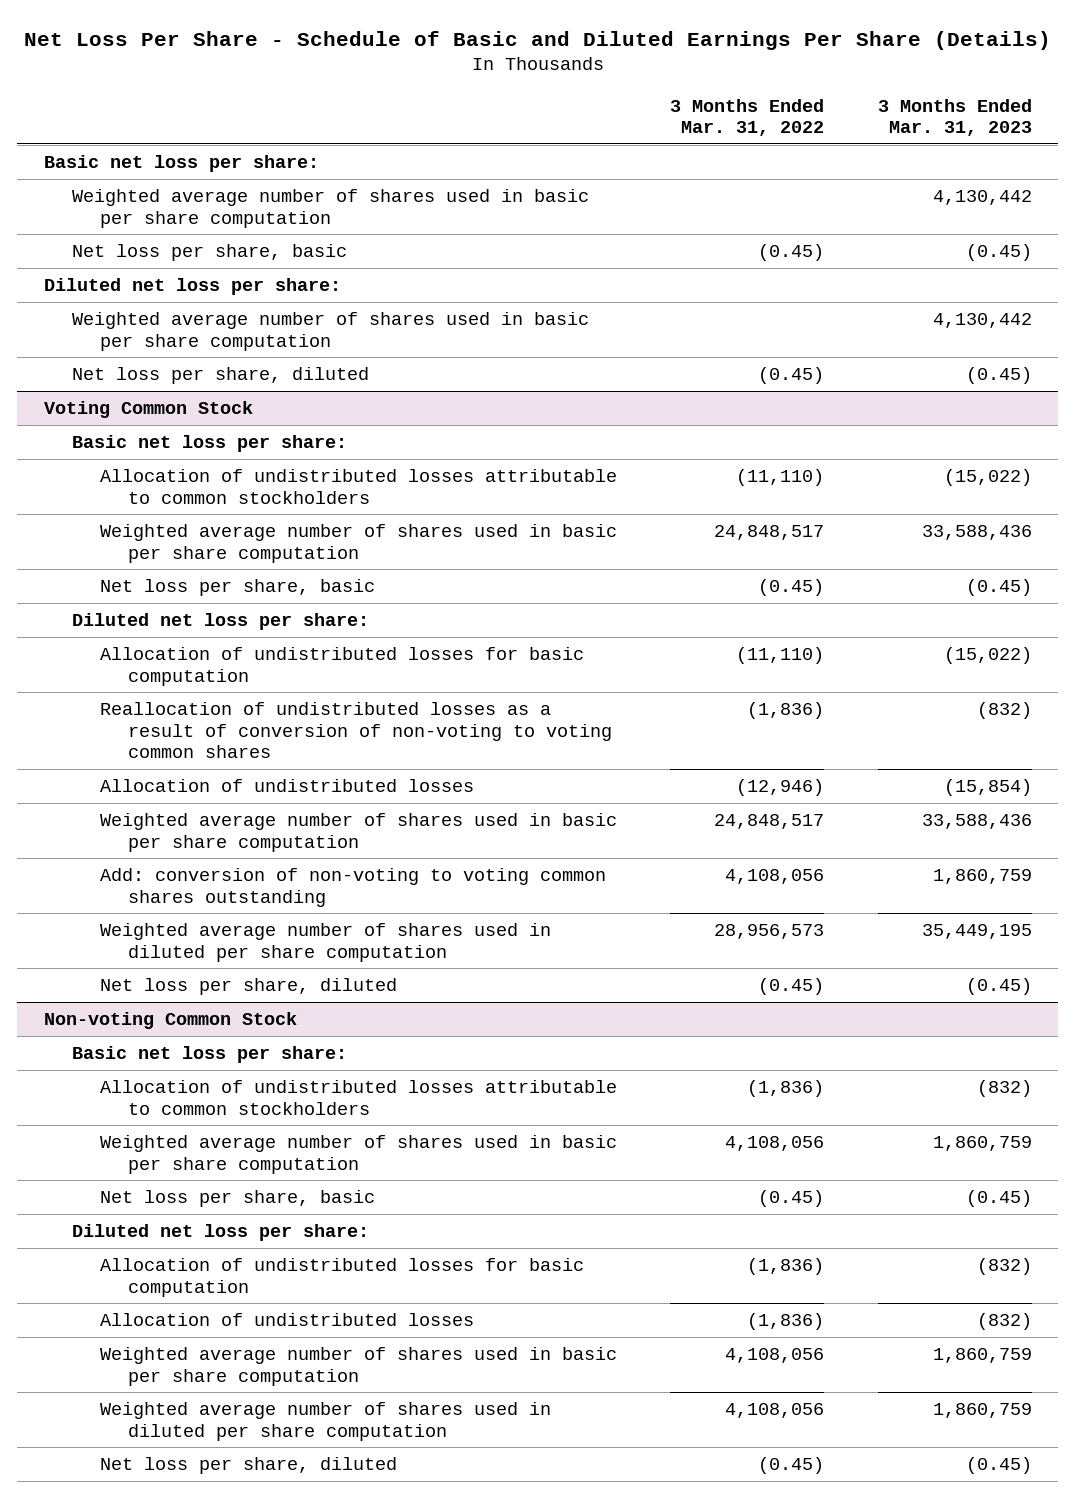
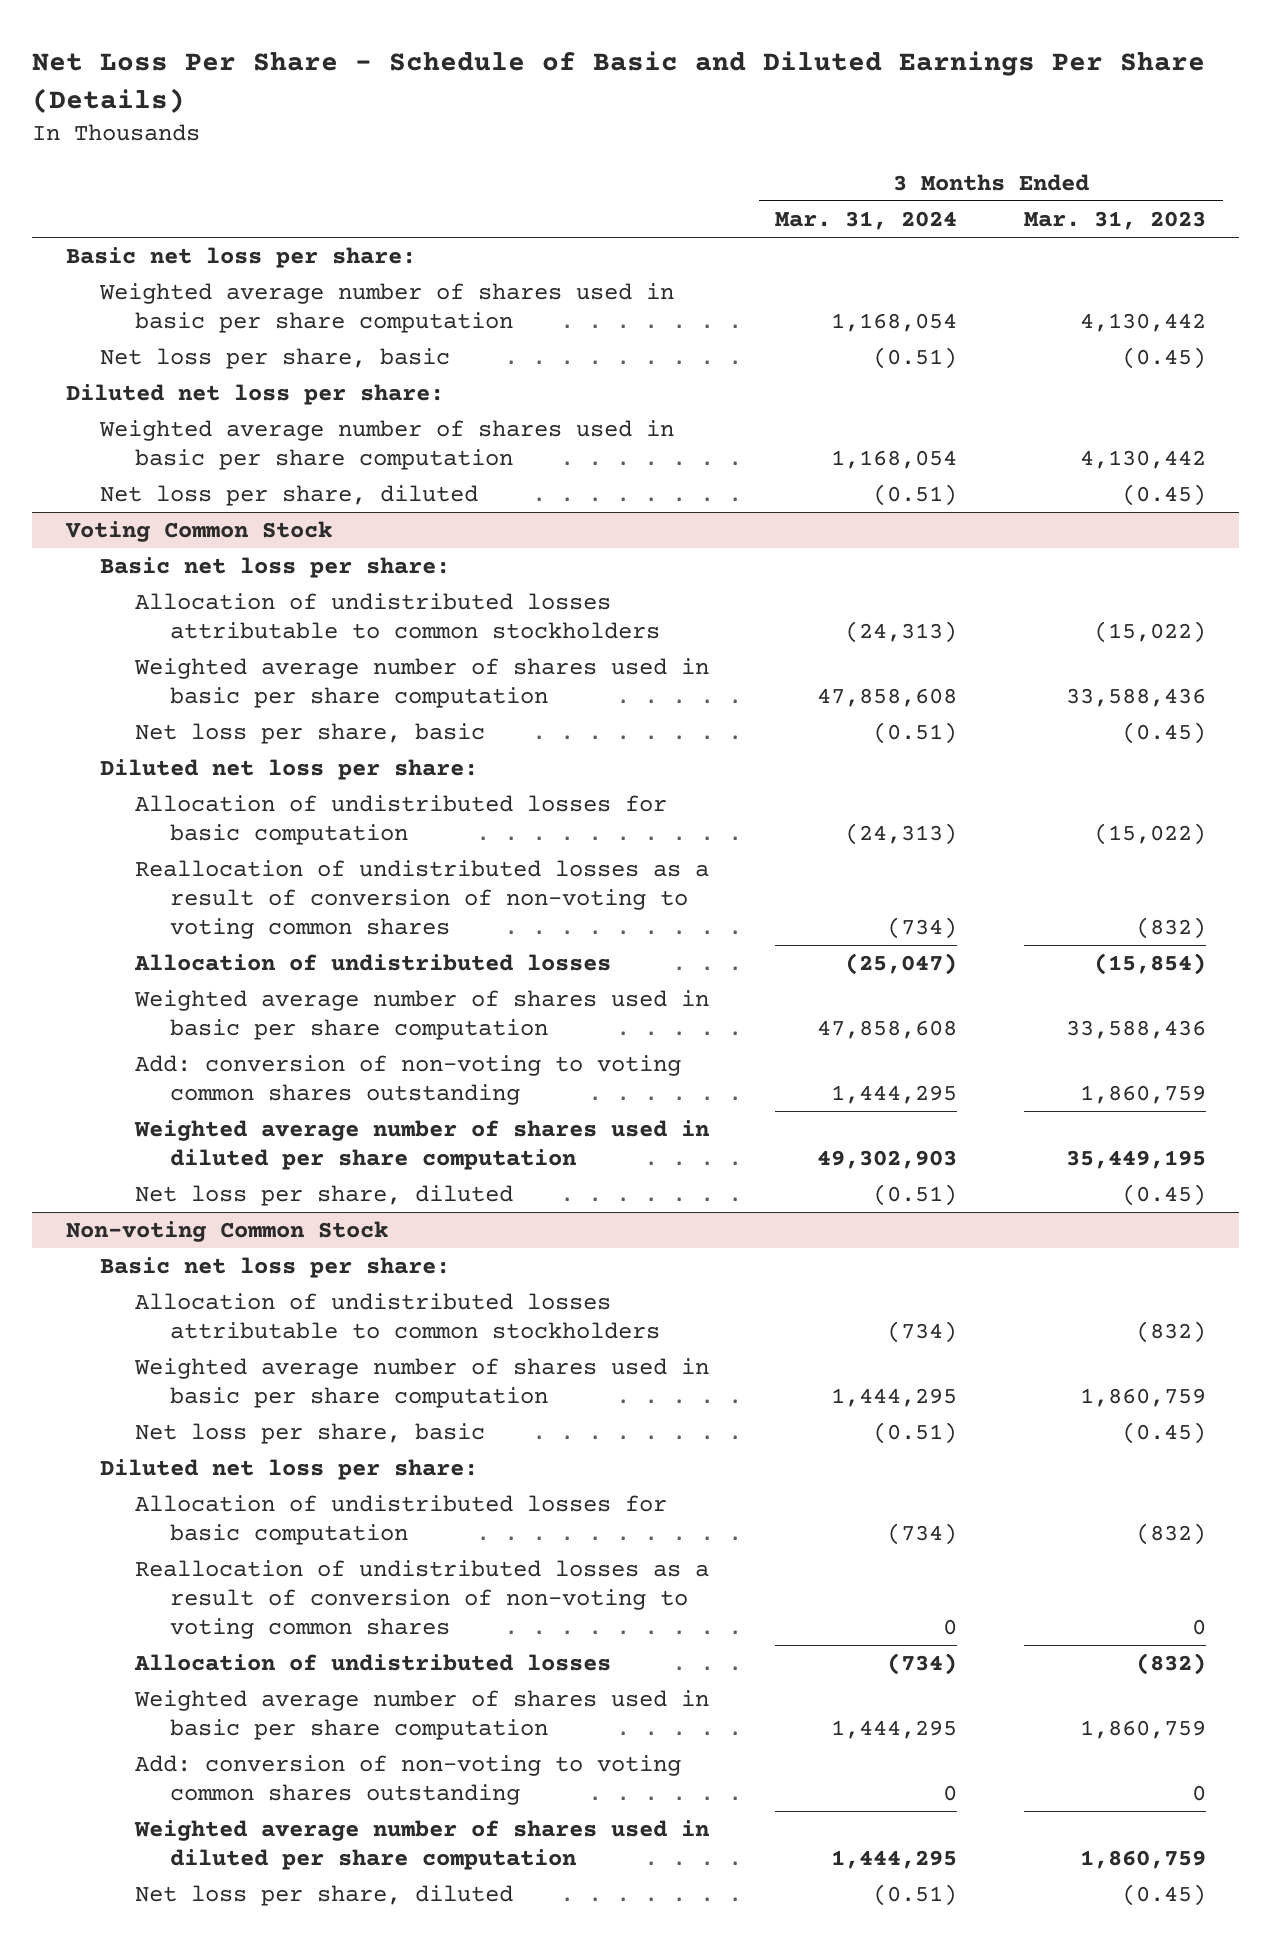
[670,98,825,137] 3 Months Ended Mar. 31, 2022 -> none
none -> [775,210,958,230] Mar. 31, 2024
none -> [134,1560,709,1639] Reallocation of undistributed losses as a result of conversion of non-voting to voting common shares
none -> [134,1755,681,1806] Add: conversion of non-voting to voting common shares outstanding

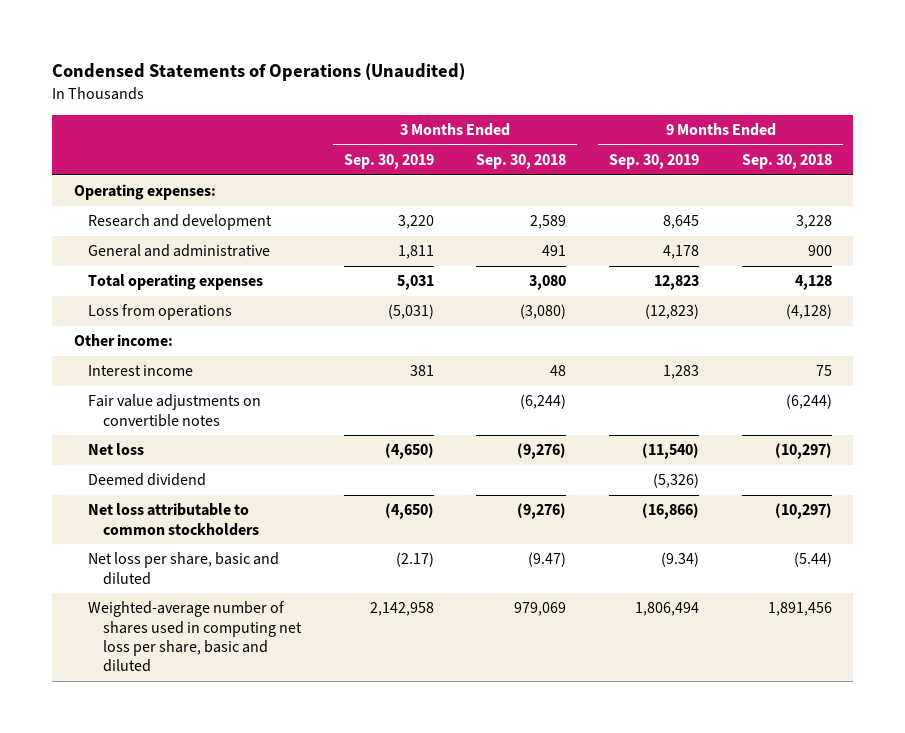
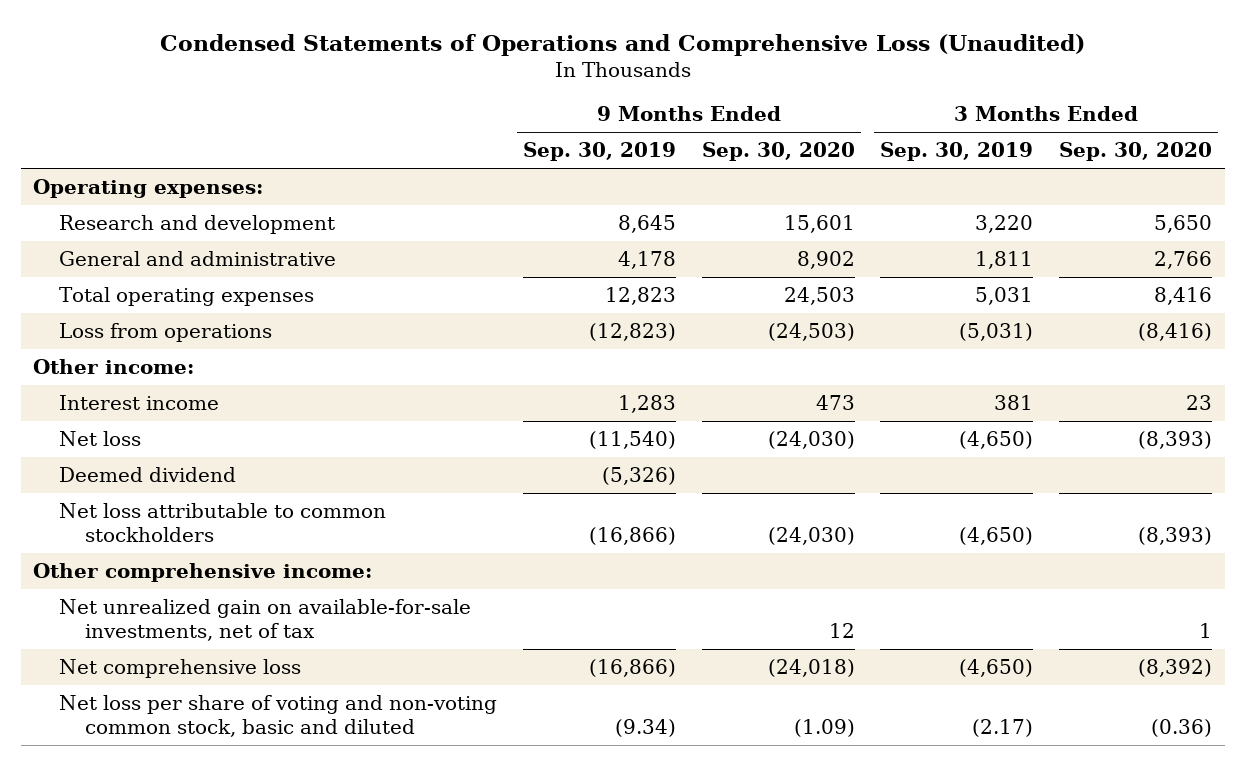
[52,63,466,82] Condensed Statements of Operations (Unaudited) -> [159,33,1085,56] Condensed Statements of Operations and Comprehensive Loss (Unaudited)
[476,153,567,169] Sep. 30, 2018 -> none
[741,153,832,169] Sep. 30, 2018 -> none
none -> [701,142,855,162] Sep. 30, 2020
none -> [1058,142,1212,162] Sep. 30, 2020
[88,394,262,427] Fair value adjustments on convertible notes -> none
[88,601,302,673] Weighted-average number of shares used in computing net loss per share, basic and diluted -> none
none -> [33,563,373,583] Other comprehensive income:
none -> [59,599,472,641] Net unrealized gain on available-for-sale investments, net of tax
none -> [59,659,302,679] Net comprehensive loss
[88,552,280,585] Net loss per share, basic and diluted -> [59,695,498,737] Net loss per share of voting and non-voting common stock, basic and diluted

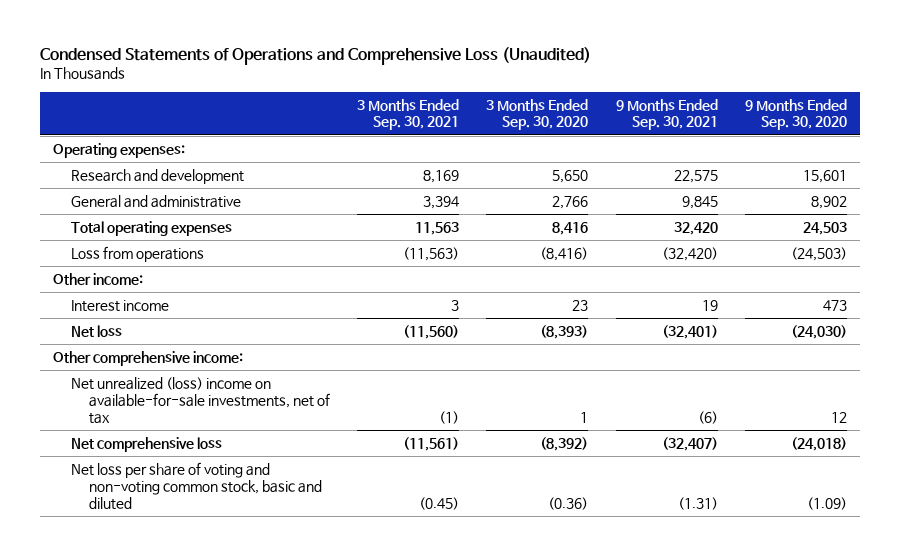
[523,142,677,162] Sep. 30, 2019 -> none
[880,142,1034,162] Sep. 30, 2019 -> none
none -> [357,98,460,131] 3 Months Ended Sep. 30, 2021
none -> [615,98,718,131] 9 Months Ended Sep. 30, 2021
[59,467,237,483] Deemed dividend -> none
[59,503,387,542] Net loss attributable to common stockholders -> none
[59,599,472,641] Net unrealized gain on available-for-sale investments, net of tax -> [71,376,331,424] Net unrealized (loss) income on available-for-sale investments, net of tax

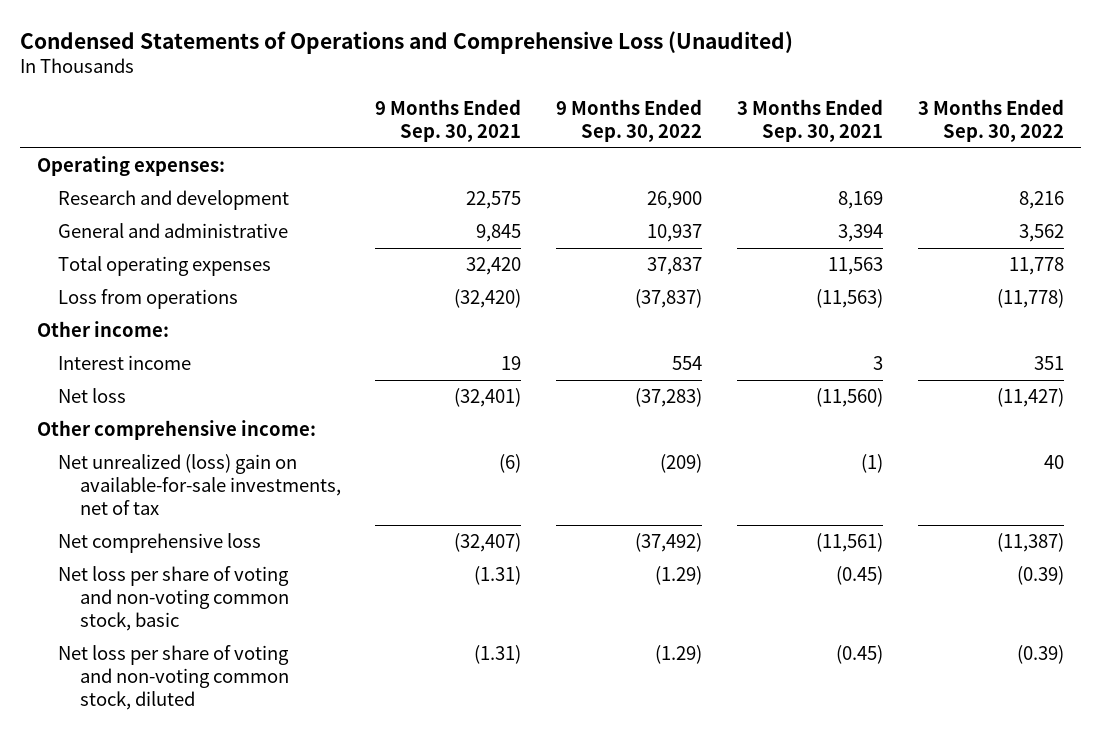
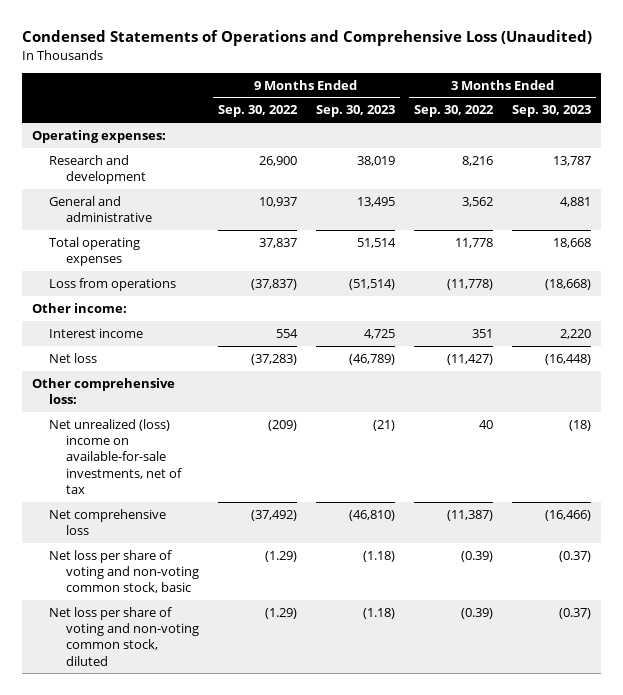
[375,99,522,143] 9 Months Ended Sep. 30, 2021 -> none
[737,99,884,143] 3 Months Ended Sep. 30, 2021 -> none
none -> [315,105,395,118] Sep. 30, 2023
none -> [512,105,592,118] Sep. 30, 2023
[37,420,317,441] Other comprehensive income: -> [31,377,175,405] Other comprehensive loss:
[58,454,341,516] Net unrealized (loss) gain on available-for-sale investments, net of tax -> [48,418,182,495] Net unrealized (loss) income on available-for-sale investments, net of tax

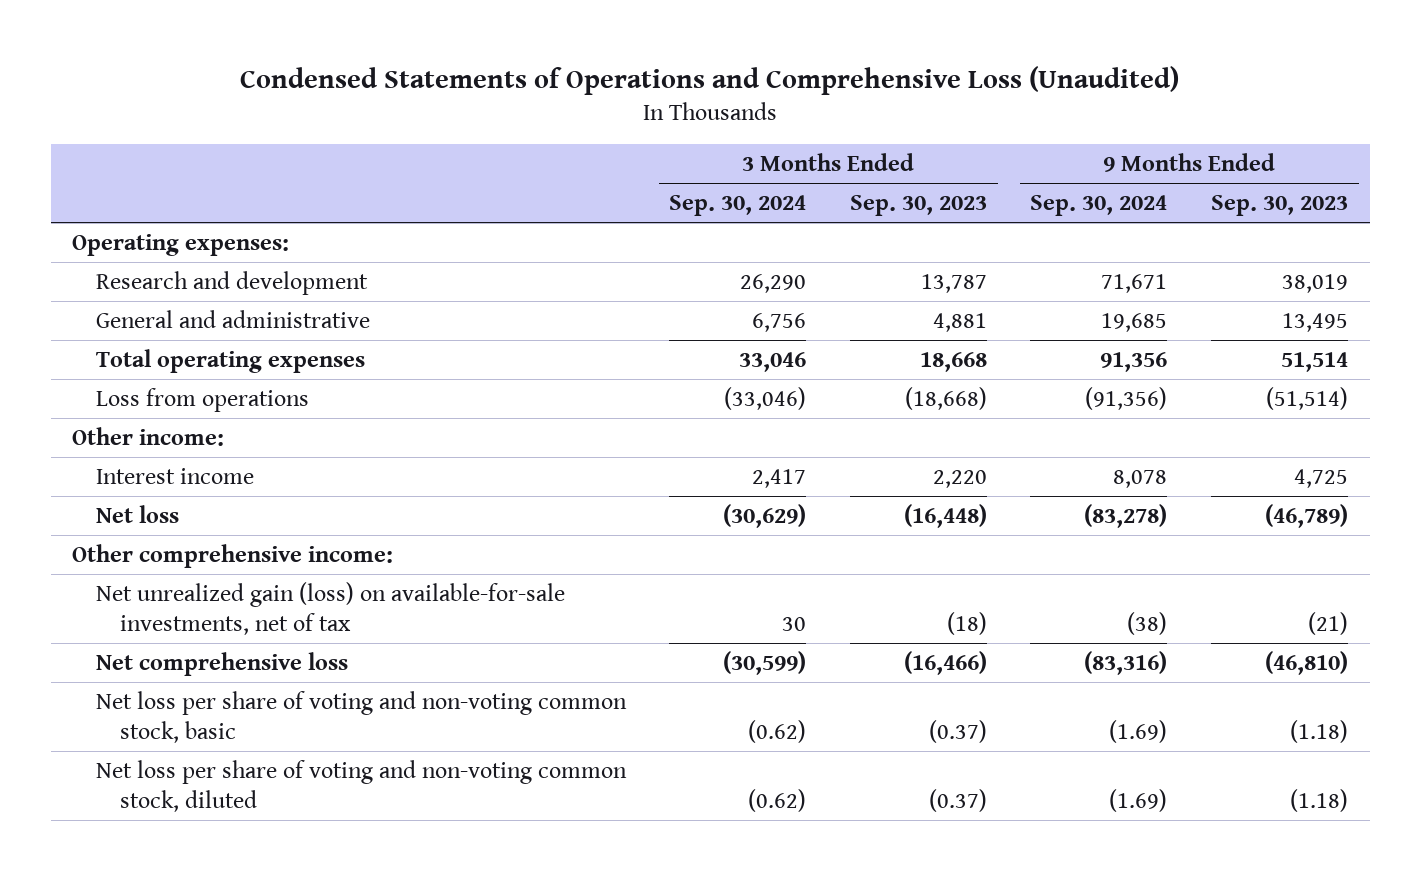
[217,105,298,118] Sep. 30, 2022 -> none
[414,105,495,118] Sep. 30, 2022 -> none
none -> [669,195,807,217] Sep. 30, 2024
none -> [1030,195,1168,217] Sep. 30, 2024
[31,377,175,405] Other comprehensive loss: -> [72,544,394,569] Other comprehensive income:
[48,418,182,495] Net unrealized (loss) income on available-for-sale investments, net of tax -> [96,582,566,635] Net unrealized gain (loss) on available-for-sale investments, net of tax

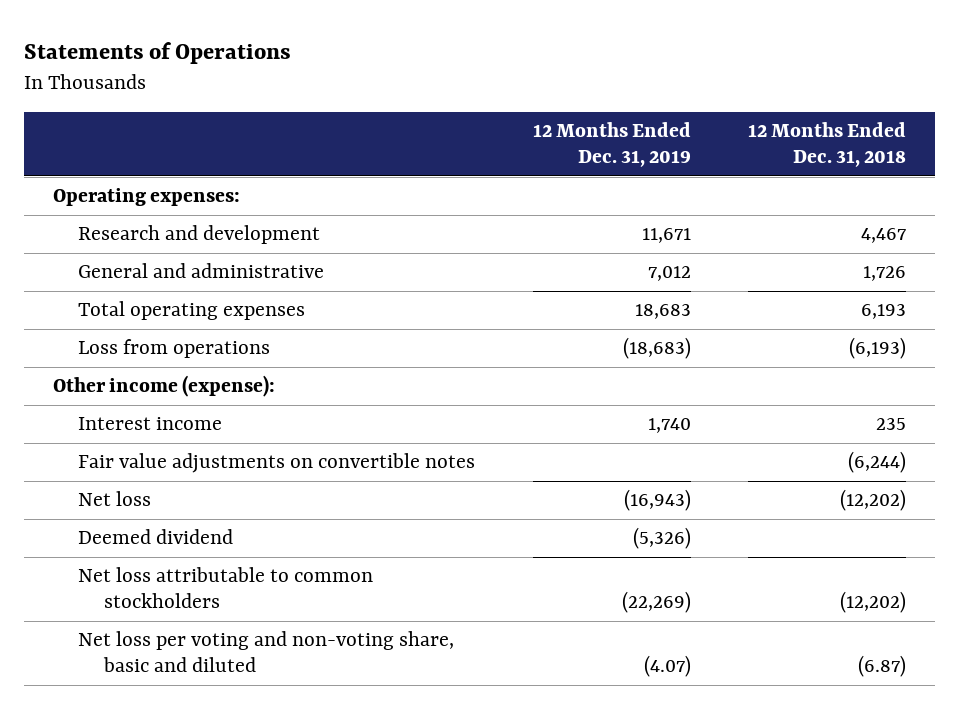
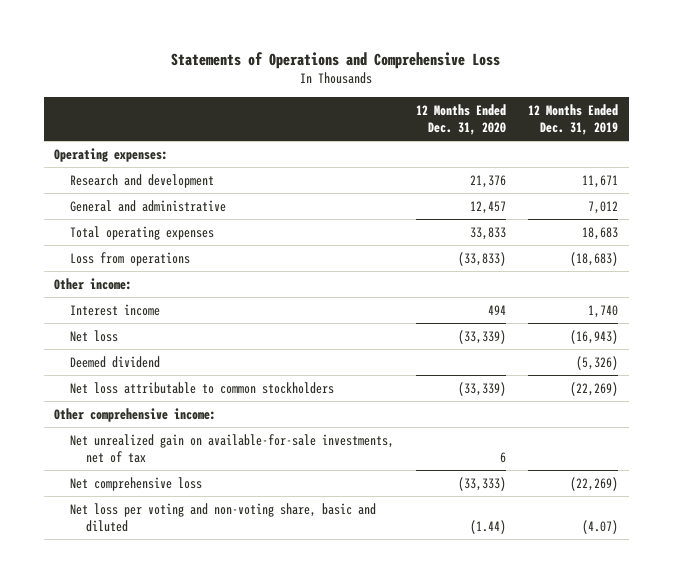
[23,41,291,64] Statements of Operations -> [171,51,501,69] Statements of Operations and Comprehensive Loss
[748,122,907,168] 12 Months Ended Dec. 31, 2018 -> none
none -> [416,103,507,135] 12 Months Ended Dec. 31, 2020
[52,375,275,398] Other income (expense): -> [54,277,133,290] Other income:
[78,453,476,474] Fair value adjustments on convertible notes -> none
none -> [54,407,217,422] Other comprehensive income:
none -> [70,433,395,463] Net unrealized gain on available-for-sale investments, net of tax
none -> [70,476,203,491] Net comprehensive loss

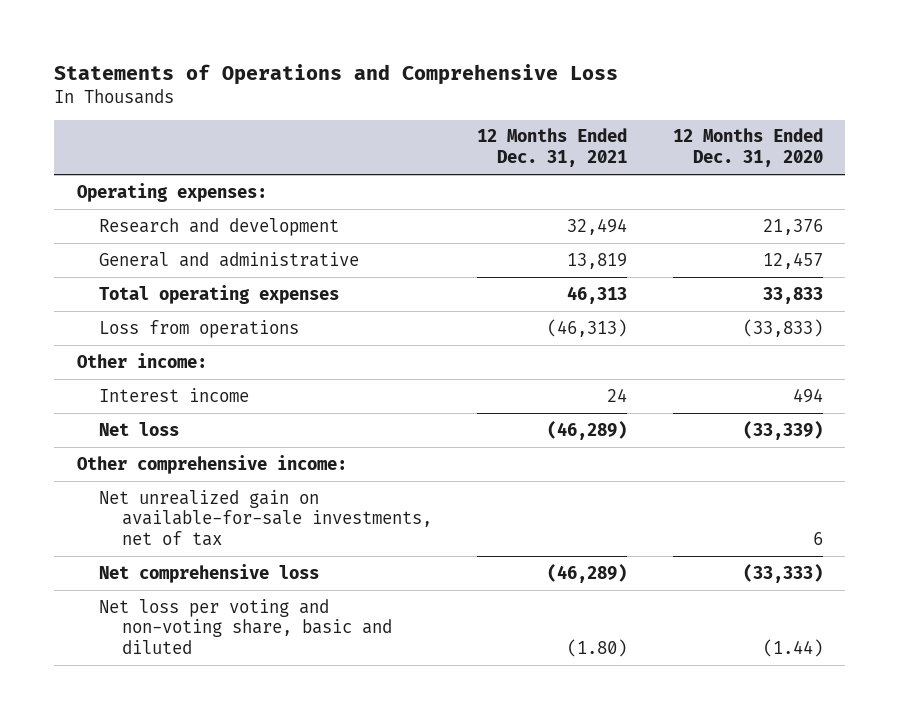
[528,103,619,135] 12 Months Ended Dec. 31, 2019 -> none
none -> [477,128,628,168] 12 Months Ended Dec. 31, 2021
[70,355,161,368] Deemed dividend -> none
[70,381,335,394] Net loss attributable to common stockholders -> none

